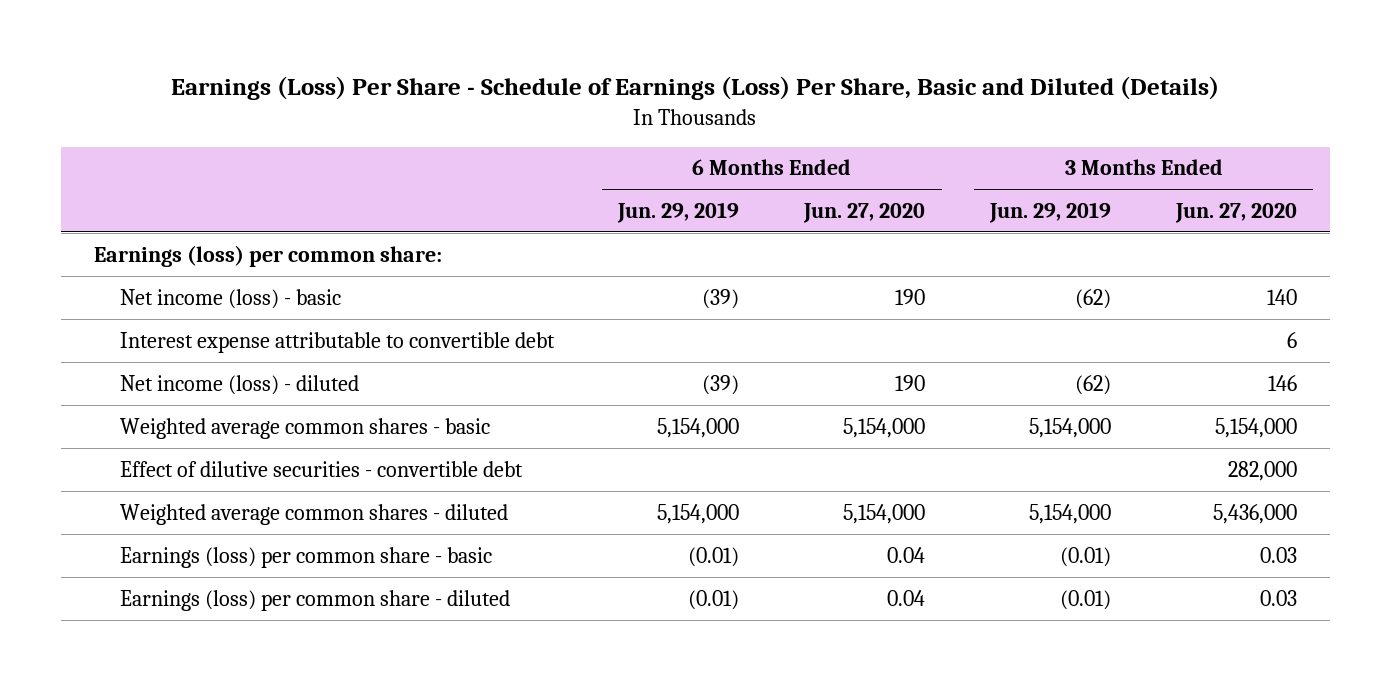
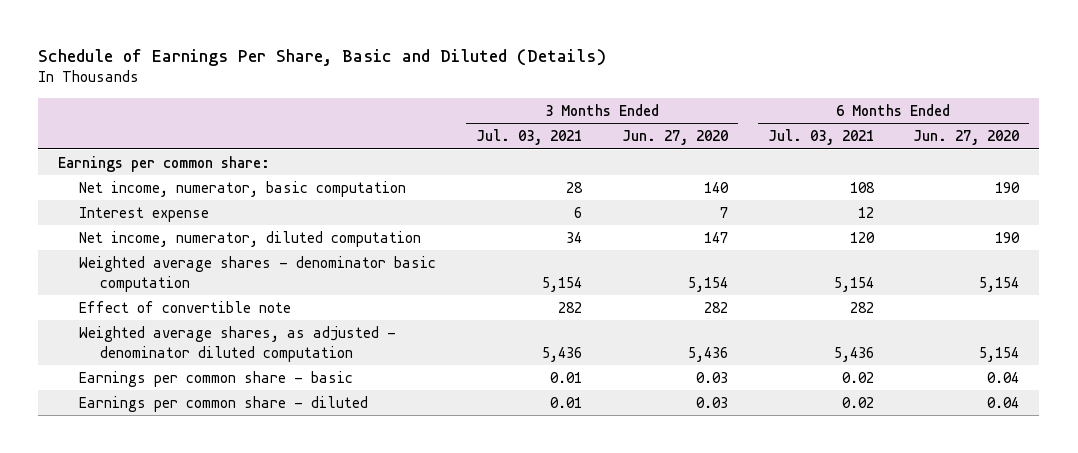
[171,76,1220,101] Earnings (Loss) Per Share - Schedule of Earnings (Loss) Per Share, Basic and Diluted (Details) -> [38,48,607,66] Schedule of Earnings Per Share, Basic and Diluted (Details)
[617,201,740,223] Jun. 29, 2019 -> none
[989,201,1112,223] Jun. 29, 2019 -> none
none -> [475,129,582,146] Jul. 03, 2021
none -> [767,129,874,146] Jul. 03, 2021
[119,460,523,477] Effect of dilutive securities - convertible debt -> none
[93,244,442,267] Earnings (loss) per common share: -> [58,155,271,172] Earnings per common share:
[119,288,341,309] Net income (loss) - basic -> [79,180,407,197] Net income, numerator, basic computation
[119,331,555,353] Interest expense attributable to convertible debt -> [79,206,210,222] Interest expense
[1287,331,1298,348] 6 -> [719,206,728,218] 7
[119,374,359,395] Net income (loss) - diluted -> [79,230,422,247] Net income, numerator, diluted computation
[1268,374,1298,391] 146 -> [703,231,728,243] 147
[119,417,490,439] Weighted average common shares - basic -> [79,255,437,292] Weighted average shares - denominator basic computation
[843,417,926,438] 5,154,000 -> [979,276,1020,292] 5,154
[1215,417,1298,438] 5,154,000 -> [687,276,728,292] 5,154
none -> [79,300,292,313] Effect of convertible note
[119,503,508,525] Weighted average common shares - diluted -> [79,325,397,362] Weighted average shares, as adjusted - denominator diluted computation
[843,503,926,524] 5,154,000 -> [979,346,1020,362] 5,154
[1213,503,1298,524] 5,436,000 -> [687,346,728,362] 5,436
[119,546,492,568] Earnings (loss) per common share - basic -> [79,370,354,387] Earnings per common share - basic
[119,589,510,611] Earnings (loss) per common share - diluted -> [79,395,369,412] Earnings per common share - diluted

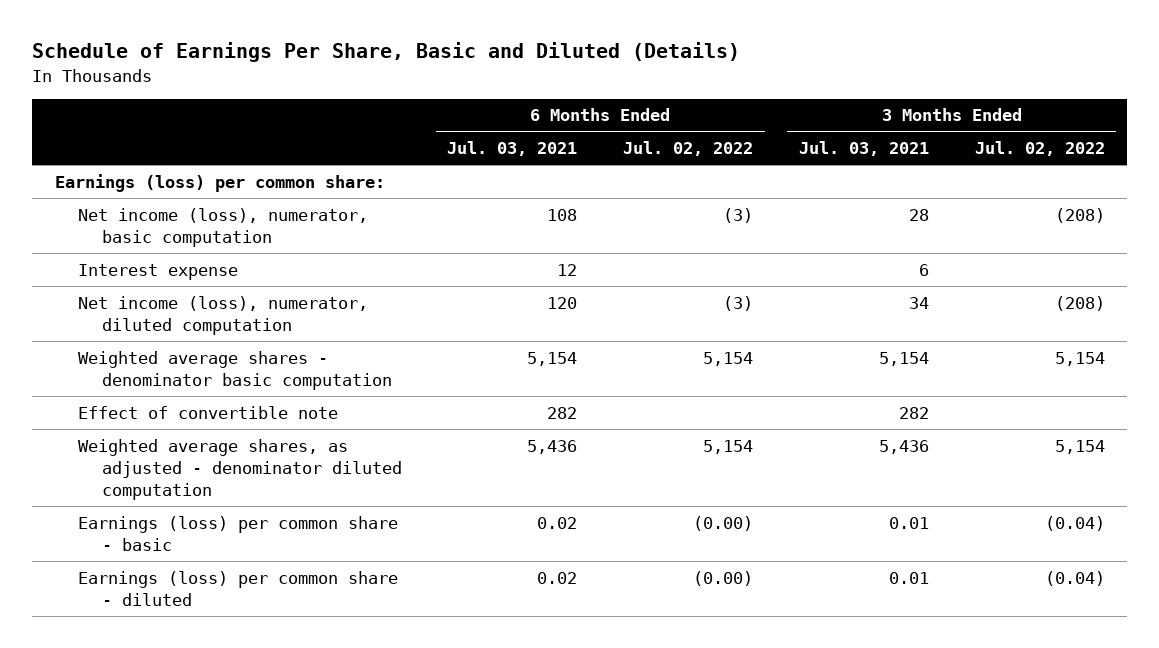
[621,130,728,146] Jun. 27, 2020 -> none
[913,130,1020,146] Jun. 27, 2020 -> none
none -> [623,141,754,157] Jul. 02, 2022
none -> [974,141,1105,157] Jul. 02, 2022
[58,155,271,172] Earnings per common share: -> [54,173,385,192] Earnings (loss) per common share:
[79,180,407,197] Net income, numerator, basic computation -> [78,207,369,247] Net income (loss), numerator, basic computation
[79,230,422,247] Net income, numerator, diluted computation -> [78,295,369,335] Net income (loss), numerator, diluted computation
[79,370,354,387] Earnings per common share - basic -> [78,515,399,551] Earnings (loss) per common share - basic
[79,395,369,412] Earnings per common share - diluted -> [78,570,399,606] Earnings (loss) per common share - diluted

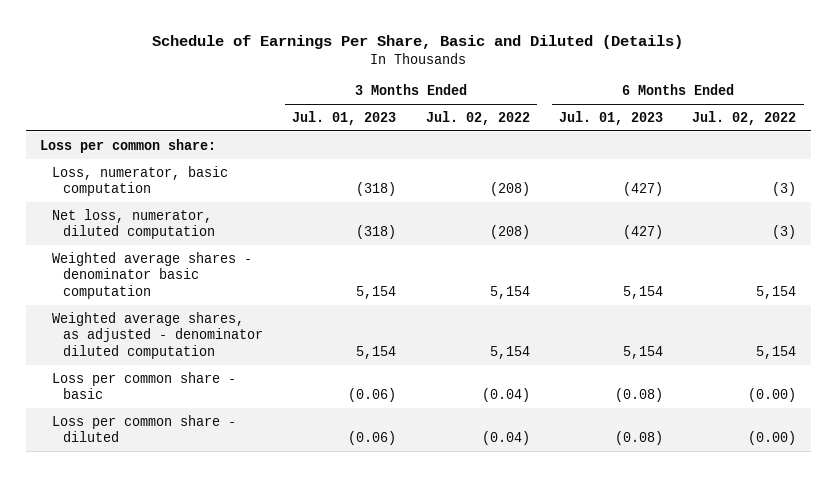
[447,141,578,157] Jul. 03, 2021 -> none
[798,141,929,157] Jul. 03, 2021 -> none
none -> [292,110,397,125] Jul. 01, 2023
none -> [559,110,664,125] Jul. 01, 2023
[78,263,239,280] Interest expense -> none
[54,173,385,192] Earnings (loss) per common share: -> [40,138,217,153] Loss per common share:
[78,207,369,247] Net income (loss), numerator, basic computation -> [51,165,228,197] Loss, numerator, basic computation
[78,295,369,335] Net income (loss), numerator, diluted computation -> [51,208,216,240] Net loss, numerator, diluted computation
[78,405,339,419] Effect of convertible note -> none
[78,515,399,551] Earnings (loss) per common share - basic -> [51,371,236,400] Loss per common share - basic
[78,570,399,606] Earnings (loss) per common share - diluted -> [51,414,236,443] Loss per common share - diluted

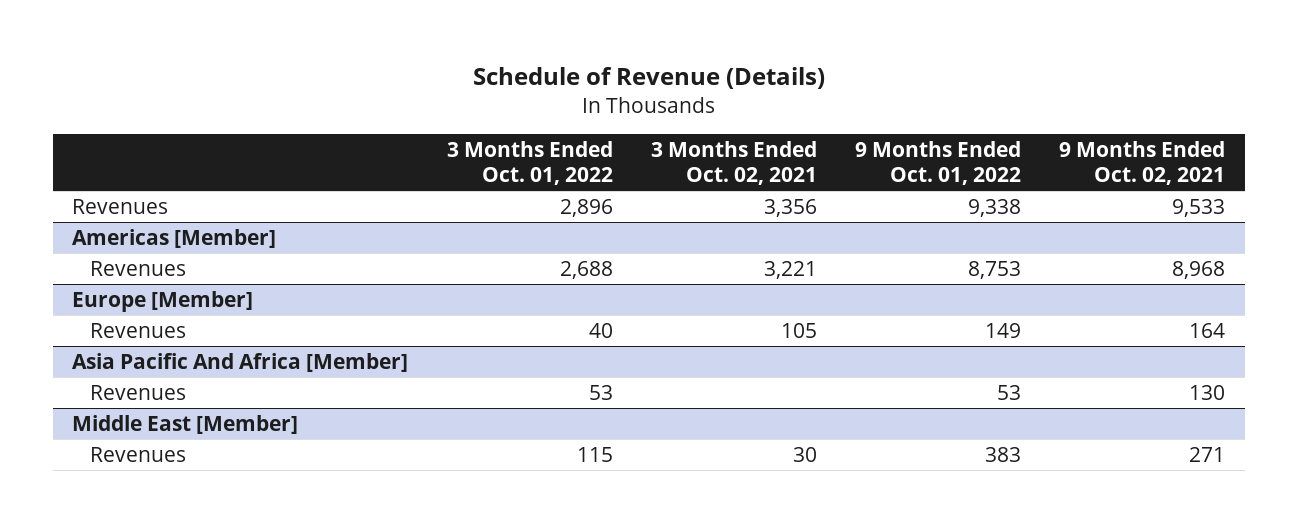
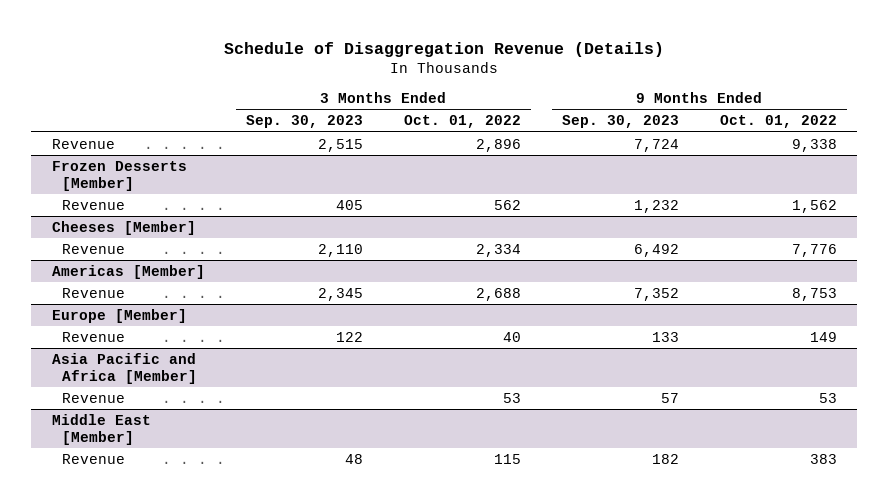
[472,67,825,90] Schedule of Revenue (Details) -> [224,41,665,57] Schedule of Disaggregation Revenue (Details)
[650,140,817,186] 3 Months Ended Oct. 02, 2021 -> none
[1059,140,1226,186] 9 Months Ended Oct. 02, 2021 -> none
none -> [245,115,363,129] Sep. 30, 2023
none -> [561,115,679,129] Sep. 30, 2023
[72,198,169,214] Revenues -> [51,138,115,149] Revenue
none -> [51,160,187,192] Frozen Desserts [Member]
none -> [62,199,126,210] Revenue
none -> [51,220,196,235] Cheeses [Member]
none -> [62,243,126,254] Revenue
[90,260,187,276] Revenues -> [62,287,126,298] Revenue
[90,322,187,338] Revenues -> [62,331,126,342] Revenue
[72,352,409,372] Asia Pacific And Africa [Member] -> [51,352,198,385] Asia Pacific and Africa [Member]
[90,384,187,400] Revenues -> [62,392,126,403] Revenue
[90,446,187,462] Revenues -> [62,453,126,464] Revenue

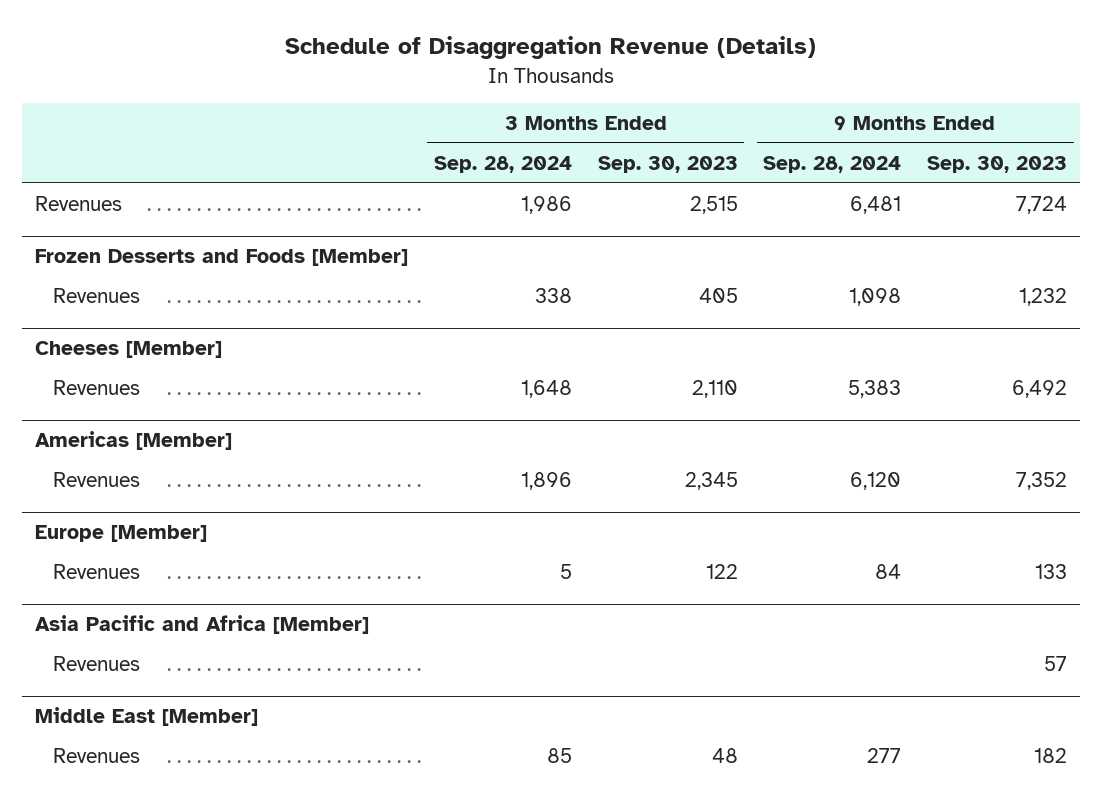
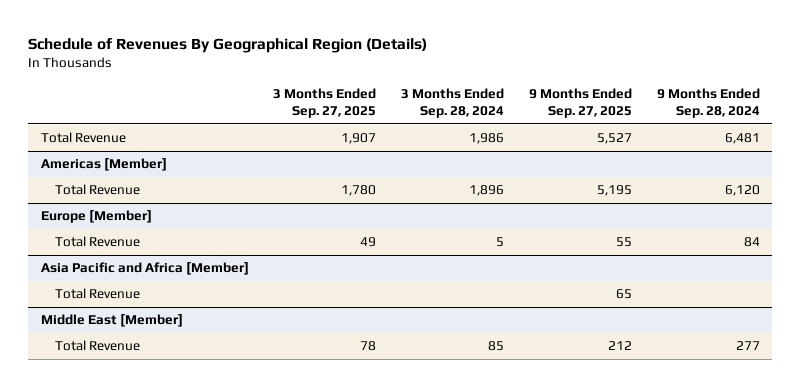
[285,36,817,60] Schedule of Disaggregation Revenue (Details) -> [28,38,428,54] Schedule of Revenues By Geographical Region (Details)
[597,155,738,173] Sep. 30, 2023 -> none
[927,155,1068,173] Sep. 30, 2023 -> none
none -> [273,88,377,119] 3 Months Ended Sep. 27, 2025
none -> [528,88,632,119] 9 Months Ended Sep. 27, 2025
[35,249,409,267] Frozen Desserts and Foods [Member] -> none
[52,287,140,303] Revenues -> none
[35,341,223,359] Cheeses [Member] -> none
[52,379,140,395] Revenues -> none
[35,195,123,211] Revenues -> [40,132,126,144] Total Revenue
[52,471,140,487] Revenues -> [54,184,140,196] Total Revenue
[52,563,140,579] Revenues -> [54,236,140,248] Total Revenue
[52,655,140,671] Revenues -> [54,288,140,300] Total Revenue
[52,747,140,763] Revenues -> [54,340,140,352] Total Revenue

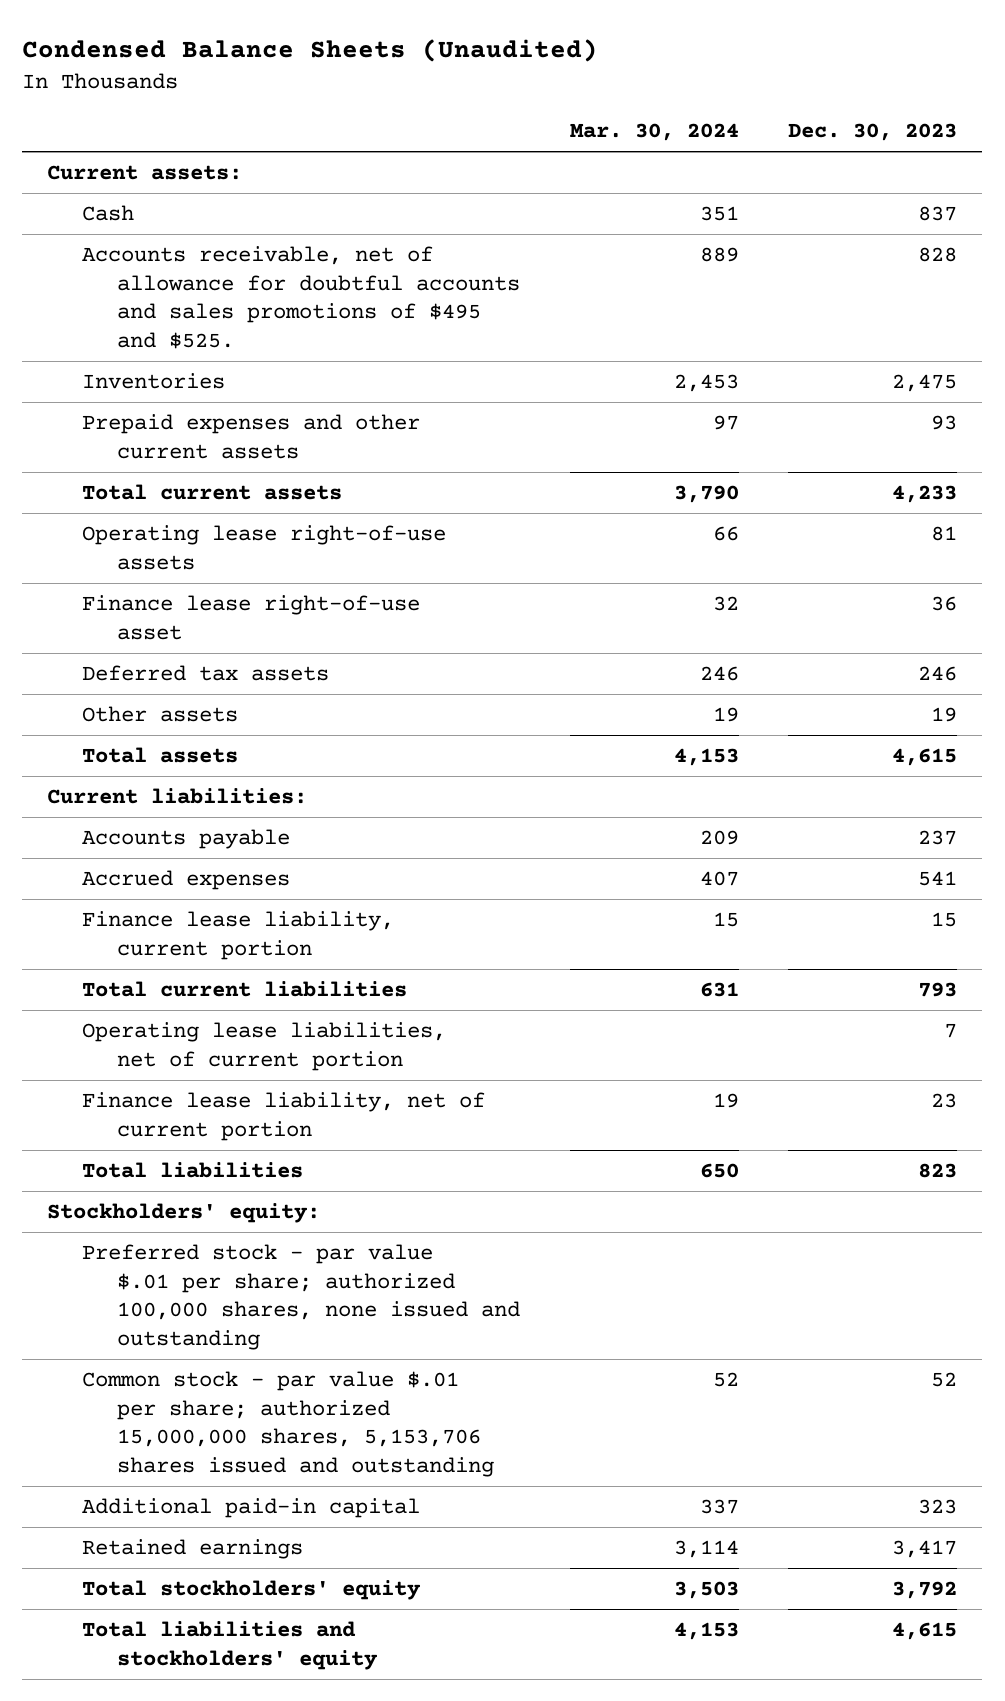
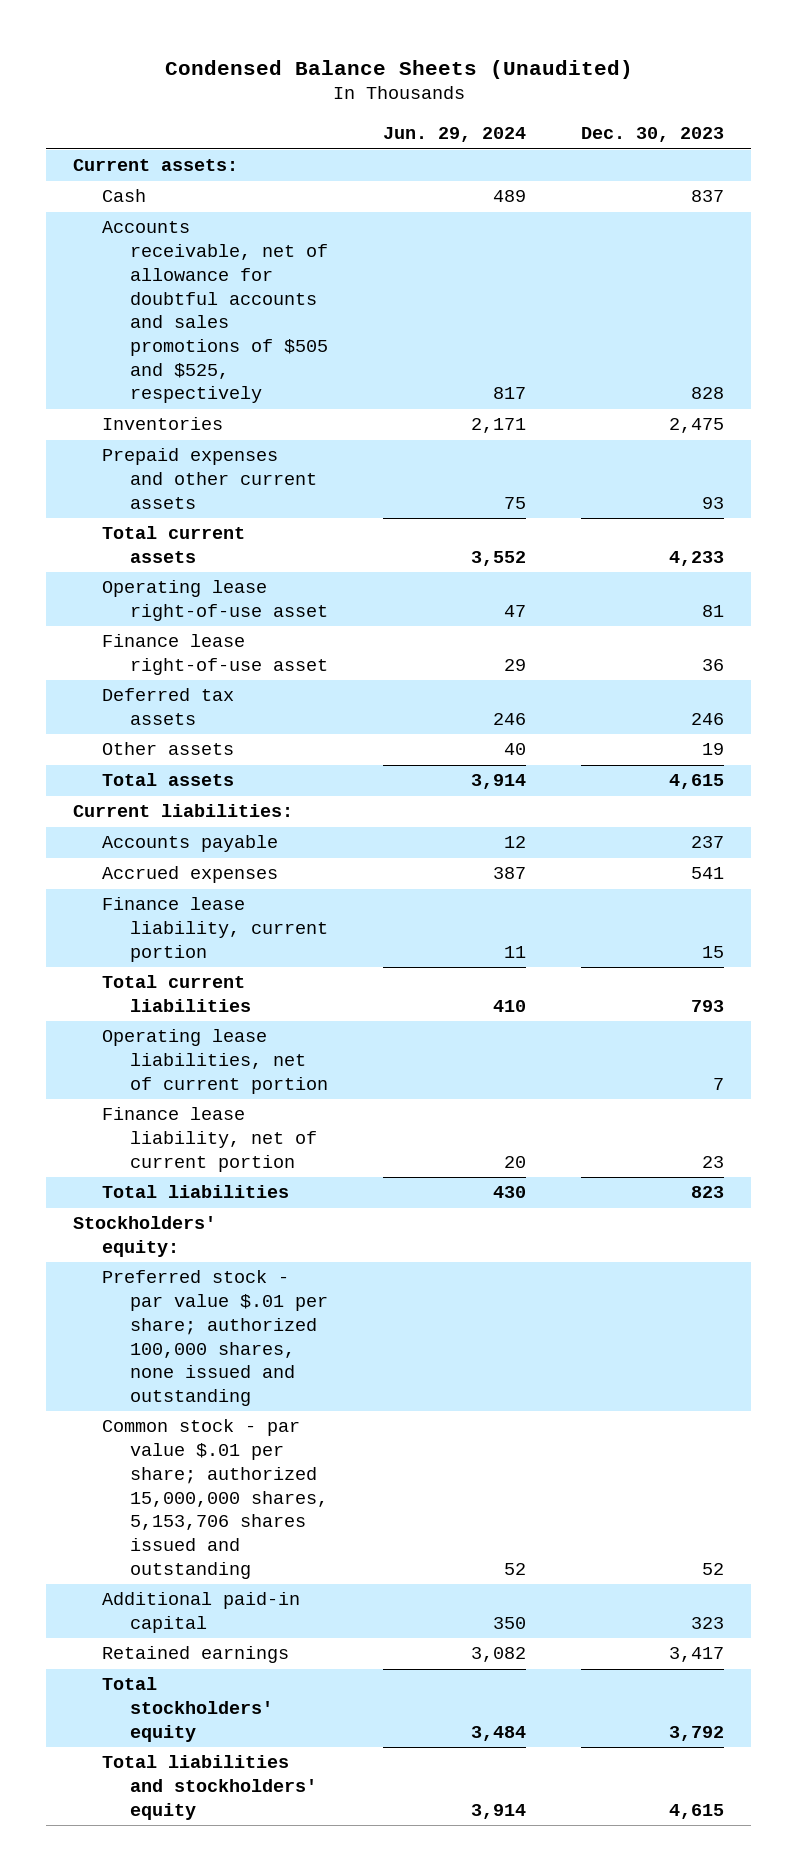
[569,123,739,142] Mar. 30, 2024 -> none
none -> [382,127,526,143] Jun. 29, 2024
[82,246,521,350] Accounts receivable, net of allowance for doubtful accounts and sales promotions of $495 and $525. -> [101,221,328,404] Accounts receivable, net of allowance for doubtful accounts and sales promotions of $505 and $525, respectively
[82,525,447,570] Operating lease right-of-use assets -> [101,580,328,622] Operating lease right-of-use asset

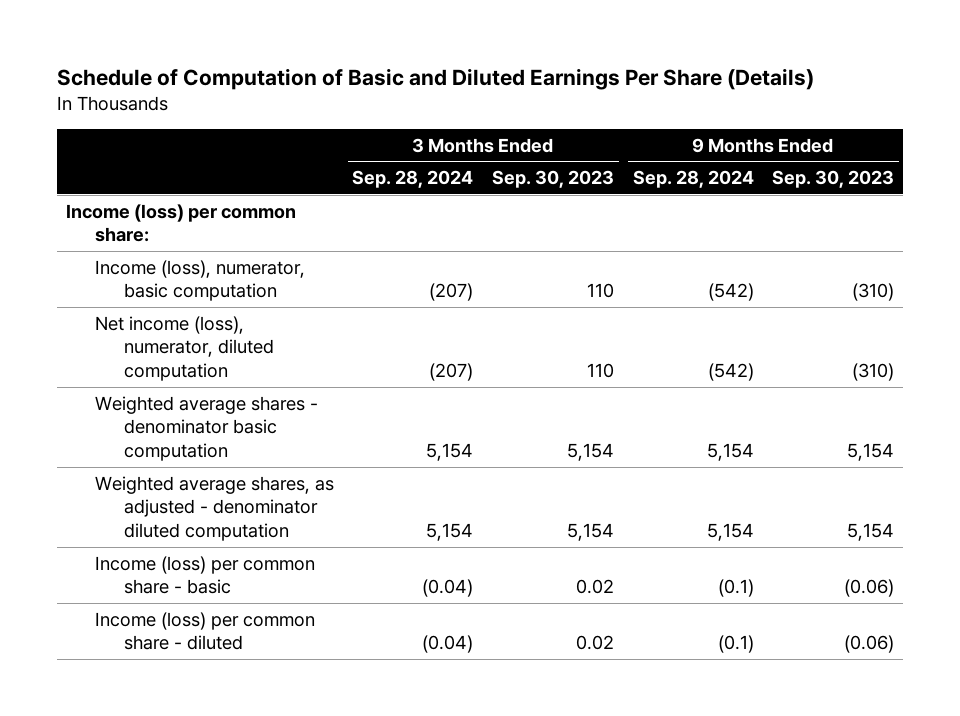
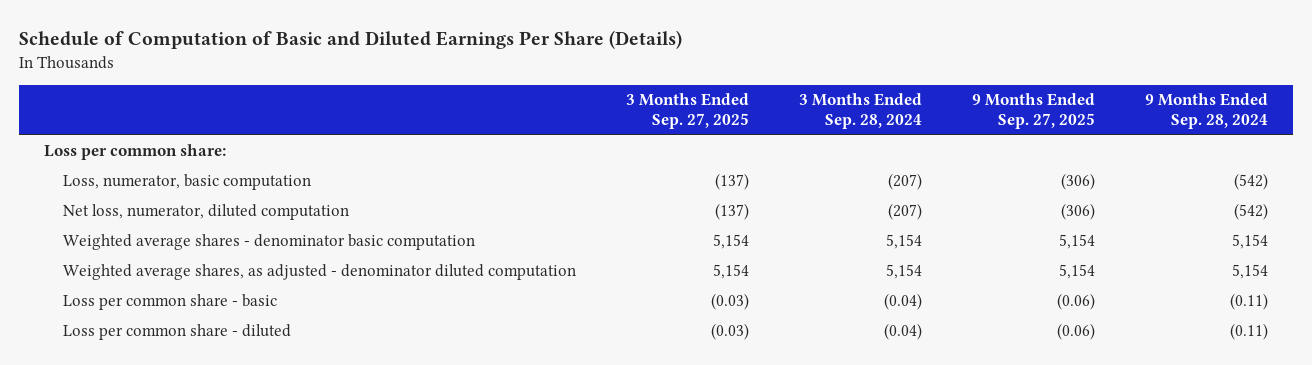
[491,170,614,189] Sep. 30, 2023 -> none
[772,170,895,189] Sep. 30, 2023 -> none
none -> [626,93,750,130] 3 Months Ended Sep. 27, 2025
none -> [972,93,1096,130] 9 Months Ended Sep. 27, 2025
[65,203,296,243] Income (loss) per common share: -> [43,144,226,161] Loss per common share:
[94,259,305,302] Income (loss), numerator, basic computation -> [63,174,312,191] Loss, numerator, basic computation
[94,315,274,381] Net income (loss), numerator, diluted computation -> [63,204,350,221] Net loss, numerator, diluted computation
[94,555,315,595] Income (loss) per common share - basic -> [63,294,278,311] Loss per common share - basic
[717,579,754,598] (0.1) -> [1230,293,1269,311] (0.11)
[94,611,315,651] Income (loss) per common share - diluted -> [63,324,292,341] Loss per common share - diluted
[717,635,754,654] (0.1) -> [1230,323,1269,341] (0.11)

